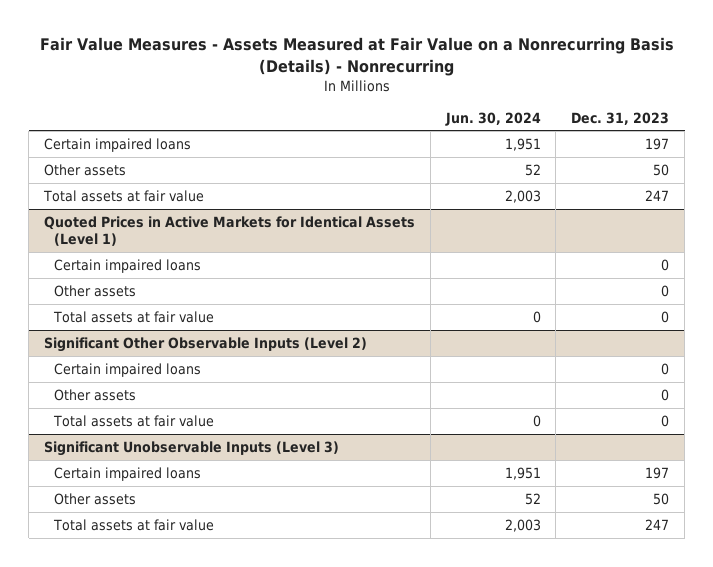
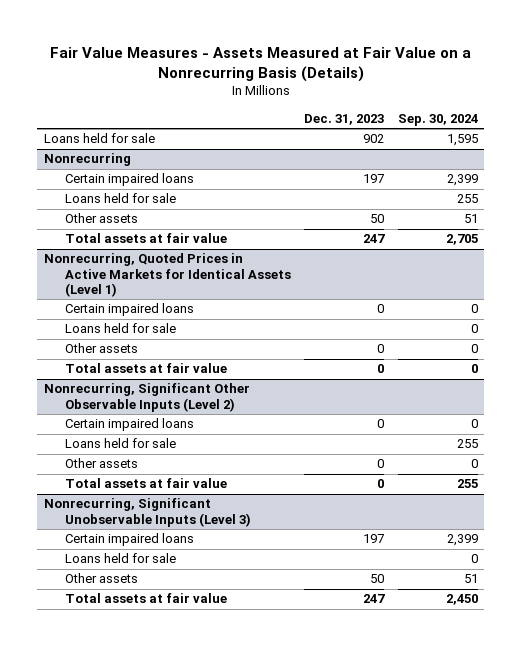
[39,37,674,77] Fair Value Measures - Assets Measured at Fair Value on a Nonrecurring Basis (Details) - Nonrecurring -> [49,46,471,82] Fair Value Measures - Assets Measured at Fair Value on a Nonrecurring Basis (Details)
[444,111,541,126] Jun. 30, 2024 -> none
none -> [397,114,478,127] Sep. 30, 2024
none -> [44,133,156,144] Loans held for sale
none -> [44,153,132,167] Nonrecurring
none -> [64,193,176,204] Loans held for sale
[44,215,416,246] Quoted Prices in Active Markets for Identical Assets (Level 1) -> [44,253,291,297] Nonrecurring, Quoted Prices in Active Markets for Identical Assets (Level 1)
none -> [64,323,176,334] Loans held for sale
[44,336,368,352] Significant Other Observable Inputs (Level 2) -> [44,383,251,412] Nonrecurring, Significant Other Observable Inputs (Level 2)
none -> [64,438,176,449] Loans held for sale
[44,440,340,456] Significant Unobservable Inputs (Level 3) -> [44,498,251,527] Nonrecurring, Significant Unobservable Inputs (Level 3)
none -> [64,553,176,564] Loans held for sale

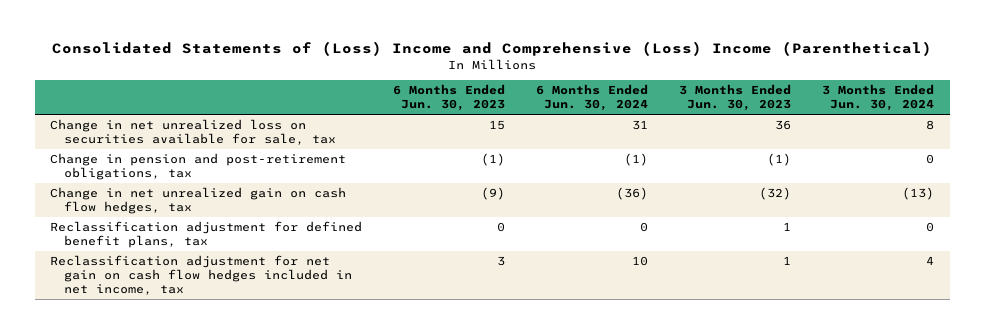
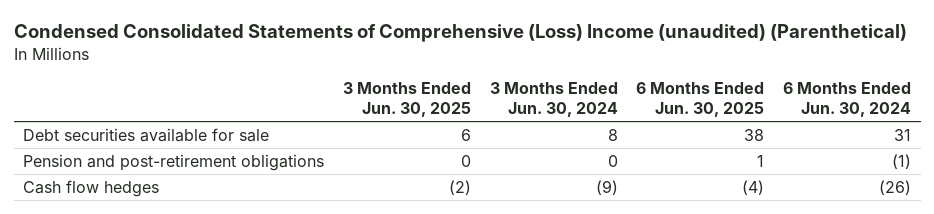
[52,40,933,56] Consolidated Statements of (Loss) Income and Comprehensive (Loss) Income (Parenthetical) -> [13,24,907,43] Condensed Consolidated Statements of Comprehensive (Loss) Income (unaudited) (Parenthetical)
[393,84,506,112] 6 Months Ended Jun. 30, 2023 -> none
[679,84,792,112] 3 Months Ended Jun. 30, 2023 -> none
none -> [342,82,471,118] 3 Months Ended Jun. 30, 2025
none -> [636,82,765,118] 6 Months Ended Jun. 30, 2025
[50,221,363,248] Reclassification adjustment for defined benefit plans, tax -> none
[50,255,353,295] Reclassification adjustment for net gain on cash flow hedges included in net income, tax -> none
[50,119,337,145] Change in net unrealized loss on securities available for sale, tax -> [23,127,270,142] Debt securities available for sale
[50,153,347,180] Change in pension and post-retirement obligations, tax -> [23,153,325,171] Pension and post-retirement obligations
[50,187,347,214] Change in net unrealized gain on cash flow hedges, tax -> [23,179,160,197] Cash flow hedges
[616,187,649,201] (36) -> [879,179,912,195] (26)
[902,187,935,201] (13) -> [595,179,618,195] (9)

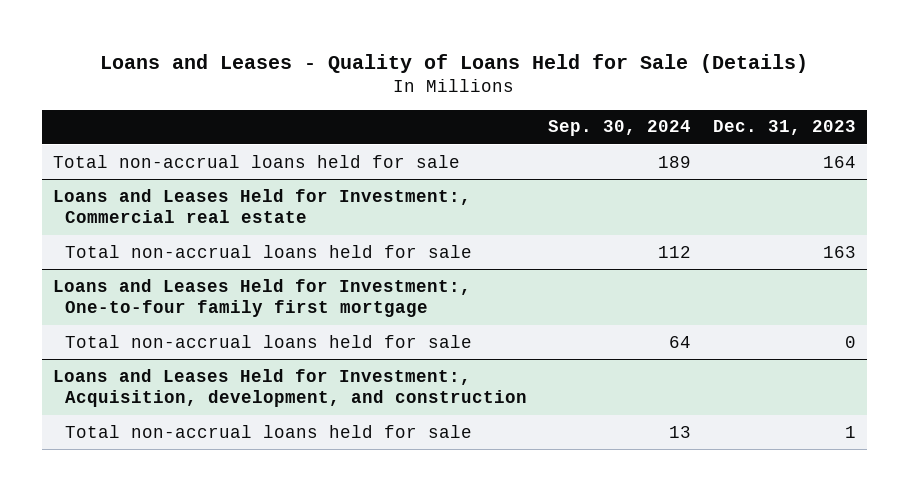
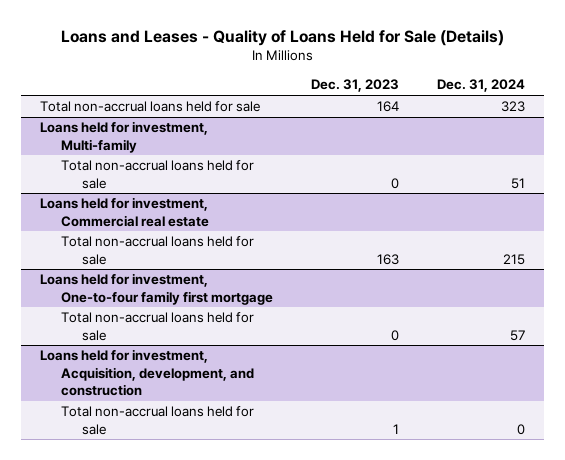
[548,120,692,137] Sep. 30, 2024 -> none
none -> [437,79,526,93] Dec. 31, 2024
none -> [39,121,208,153] Loans held for investment, Multi-family
none -> [60,160,254,189] Total non-accrual loans held for sale
[52,188,471,224] Loans and Leases Held for Investment:, Commercial real estate -> [39,197,209,227] Loans held for investment, Commercial real estate
[52,278,471,318] Loans and Leases Held for Investment:, One-to-four family first mortgage -> [39,273,273,305] Loans held for investment, One-to-four family first mortgage
[52,368,527,408] Loans and Leases Held for Investment:, Acquisition, development, and construction -> [39,349,254,397] Loans held for investment, Acquisition, development, and construction

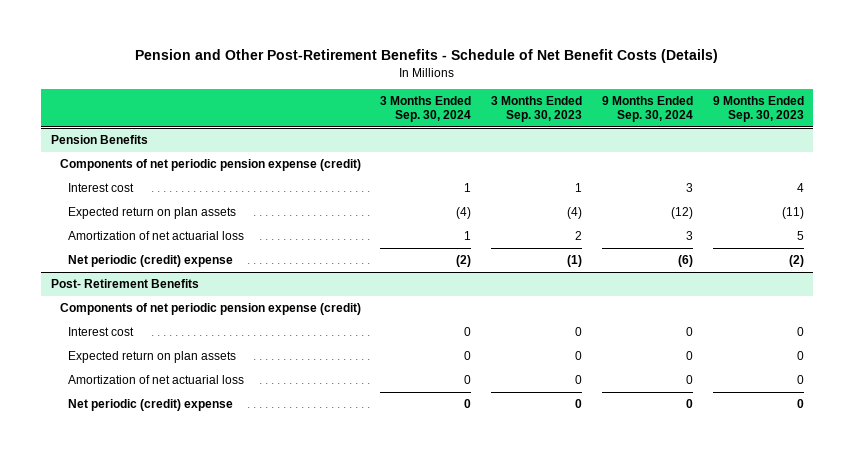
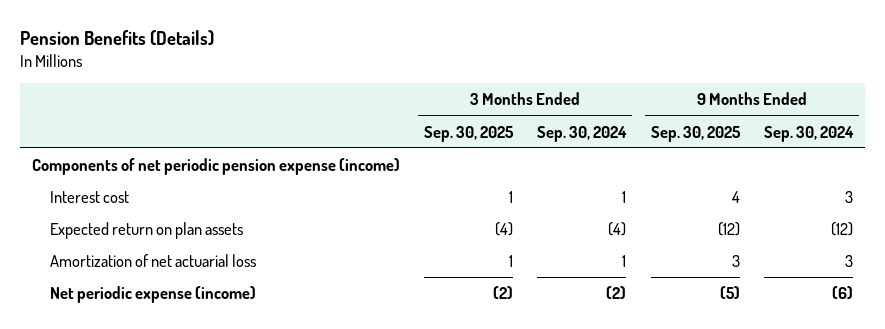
[135,49,719,64] Pension and Other Post-Retirement Benefits - Schedule of Net Benefit Costs (Details) -> [19,29,214,46] Pension Benefits (Details)
[491,95,583,123] 3 Months Ended Sep. 30, 2023 -> none
[712,95,804,123] 9 Months Ended Sep. 30, 2023 -> none
none -> [424,125,515,142] Sep. 30, 2025
none -> [650,125,741,142] Sep. 30, 2025
[51,134,149,144] Pension Benefits -> none
[59,158,361,171] Components of net periodic pension expense (credit) -> [31,158,400,176] Components of net periodic pension expense (income)
[51,278,200,288] Post- Retirement Benefits -> none
[59,302,361,315] Components of net periodic pension expense (credit) -> none
[68,326,135,336] Interest cost -> none
[68,350,237,363] Expected return on plan assets -> none
[68,374,245,384] Amortization of net actuarial loss -> none
[68,398,234,411] Net periodic (credit) expense -> none
[68,254,234,267] Net periodic (credit) expense -> [49,286,256,304] Net periodic expense (income)

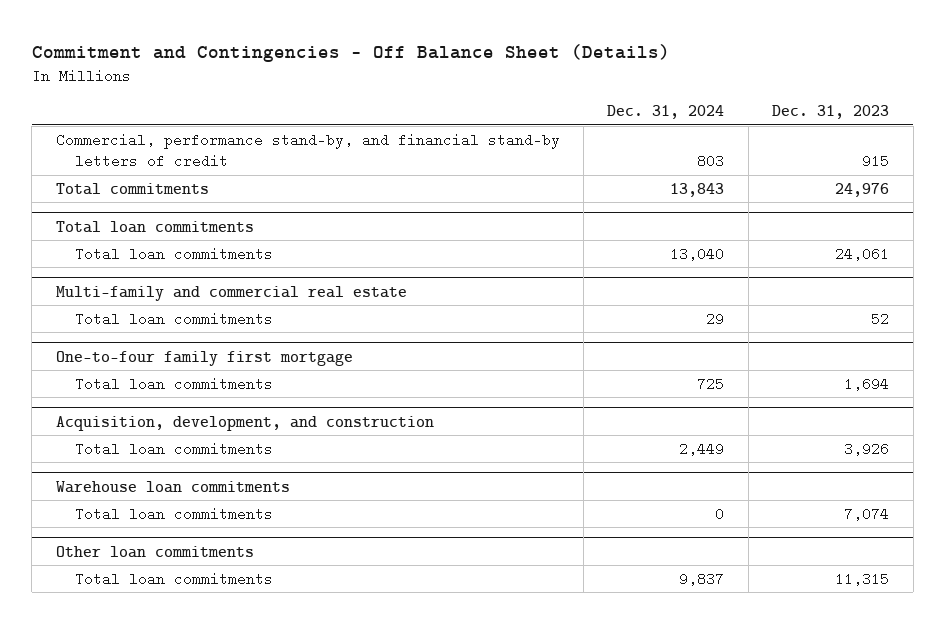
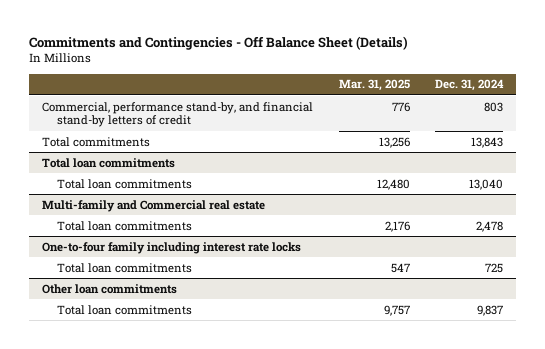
[31,44,670,63] Commitment and Contingencies - Off Balance Sheet (Details) -> [29,35,409,50] Commitments and Contingencies - Off Balance Sheet (Details)
[772,105,890,120] Dec. 31, 2023 -> none
none -> [338,79,410,92] Mar. 31, 2025
[55,285,407,301] Multi-family and commercial real estate -> [42,199,266,212] Multi-family and Commercial real estate
[706,311,725,326] 29 -> [476,220,504,232] 2,478
[55,350,353,366] One-to-four family first mortgage -> [42,241,302,254] One-to-four family including interest rate locks
[55,415,434,431] Acquisition, development, and construction -> none
[75,441,274,456] Total loan commitments -> none
[55,480,290,493] Warehouse loan commitments -> none
[75,506,274,521] Total loan commitments -> none

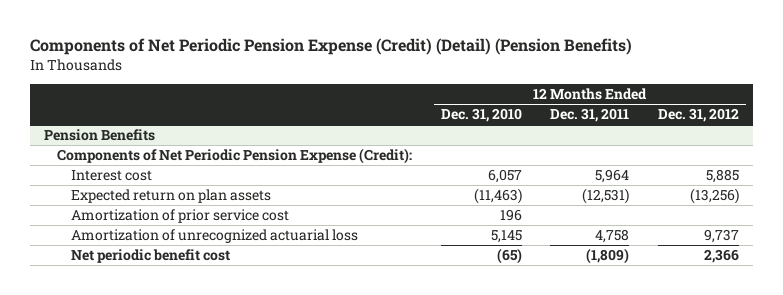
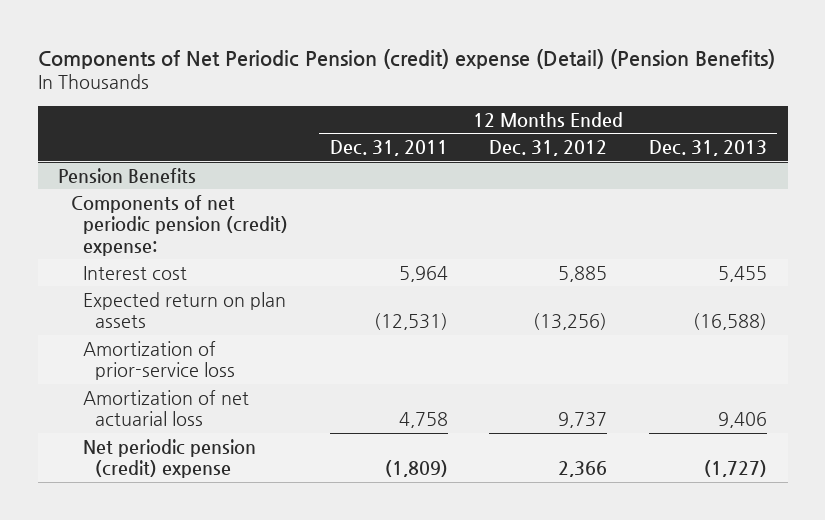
[29,38,632,56] Components of Net Periodic Pension Expense (Credit) (Detail) (Pension Benefits) -> [37,48,775,69] Components of Net Periodic Pension (credit) expense (Detail) (Pension Benefits)
[440,108,522,123] Dec. 31, 2010 -> none
none -> [648,140,767,157] Dec. 31, 2013
[57,147,413,164] Components of Net Periodic Pension Expense (Credit): -> [70,194,289,256] Components of net periodic pension (credit) expense:
[70,208,289,223] Amortization of prior service cost -> [83,340,236,381] Amortization of prior-service loss
[70,228,358,243] Amortization of unrecognized actuarial loss -> [83,389,250,427] Amortization of net actuarial loss
[70,248,230,263] Net periodic benefit cost -> [83,438,257,479] Net periodic pension (credit) expense

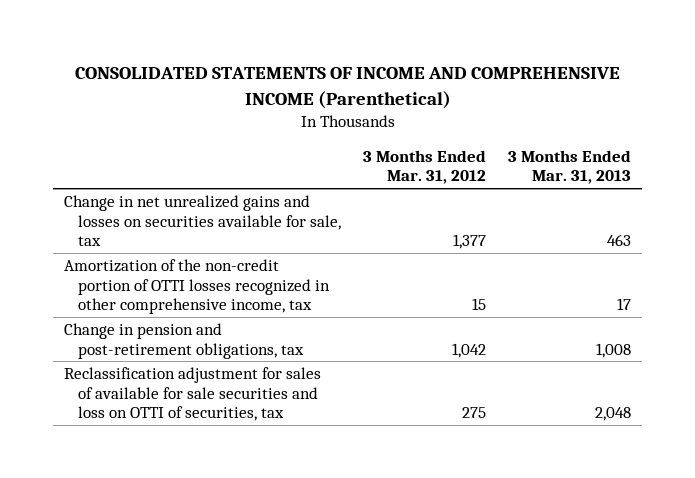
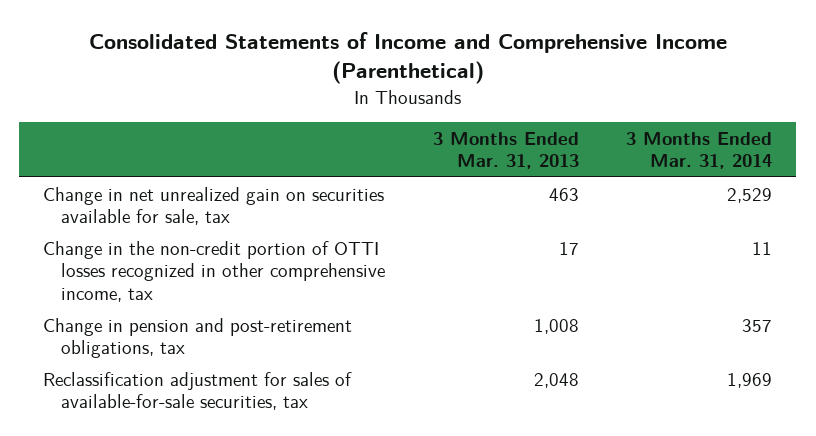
[74,66,620,109] CONSOLIDATED STATEMENTS OF INCOME AND COMPREHENSIVE INCOME (Parenthetical) -> [88,31,727,85] Consolidated Statements of Income and Comprehensive Income (Parenthetical)
[363,149,487,185] 3 Months Ended Mar. 31, 2012 -> none
none -> [626,132,773,170] 3 Months Ended Mar. 31, 2014
[63,195,342,247] Change in net unrealized gains and losses on securities available for sale, tax -> [43,186,385,226] Change in net unrealized gain on securities available for sale, tax
[63,259,331,315] Amortization of the non-credit portion of OTTI losses recognized in other comprehensive income, tax -> [43,240,386,302] Change in the non-credit portion of OTTI losses recognized in other comprehensive income, tax
[63,367,321,422] Reclassification adjustment for sales of available for sale securities and loss on OTTI of securities, tax -> [43,371,353,411] Reclassification adjustment for sales of available-for-sale securities, tax

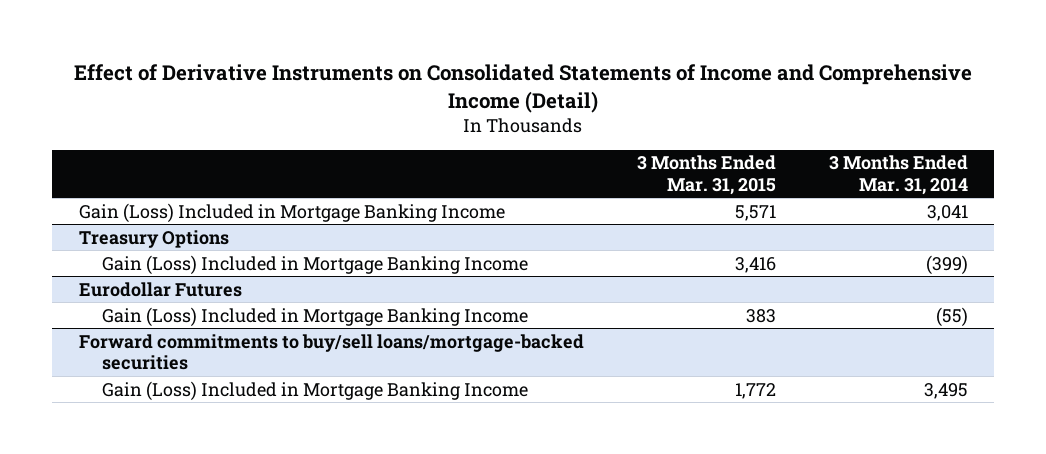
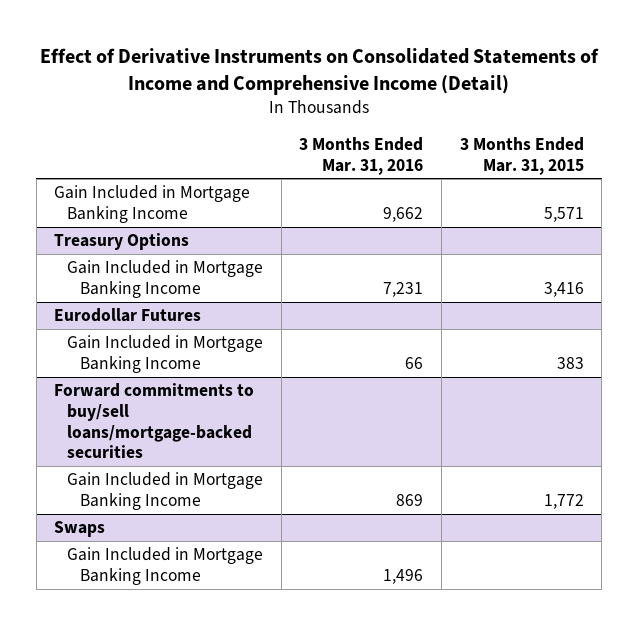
[828,155,968,195] 3 Months Ended Mar. 31, 2014 -> none
none -> [299,136,424,175] 3 Months Ended Mar. 31, 2016
[78,202,505,223] Gain (Loss) Included in Mortgage Banking Income -> [54,185,251,223] Gain Included in Mortgage Banking Income
[101,254,528,275] Gain (Loss) Included in Mortgage Banking Income -> [67,260,264,298] Gain Included in Mortgage Banking Income
[101,306,528,327] Gain (Loss) Included in Mortgage Banking Income -> [67,335,264,373] Gain Included in Mortgage Banking Income
[101,380,528,401] Gain (Loss) Included in Mortgage Banking Income -> [67,472,264,510] Gain Included in Mortgage Banking Income
none -> [54,521,106,538] Swaps
none -> [67,547,264,585] Gain Included in Mortgage Banking Income

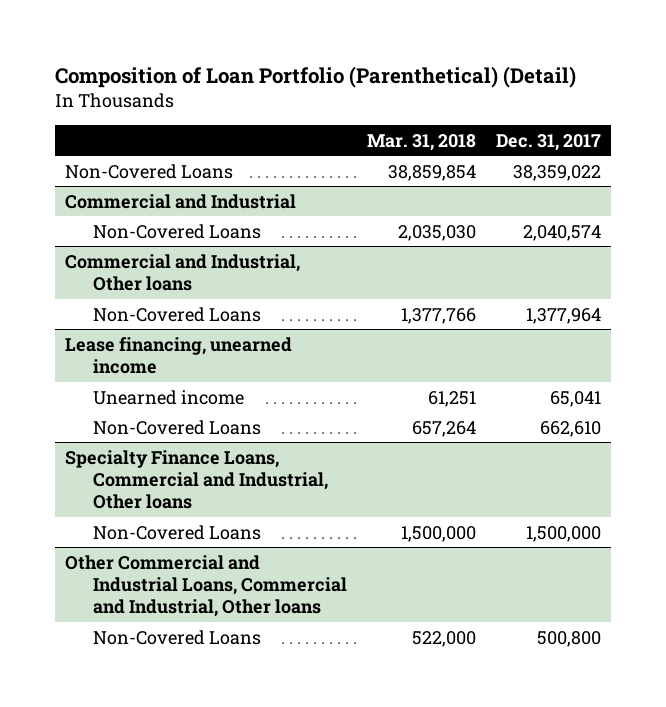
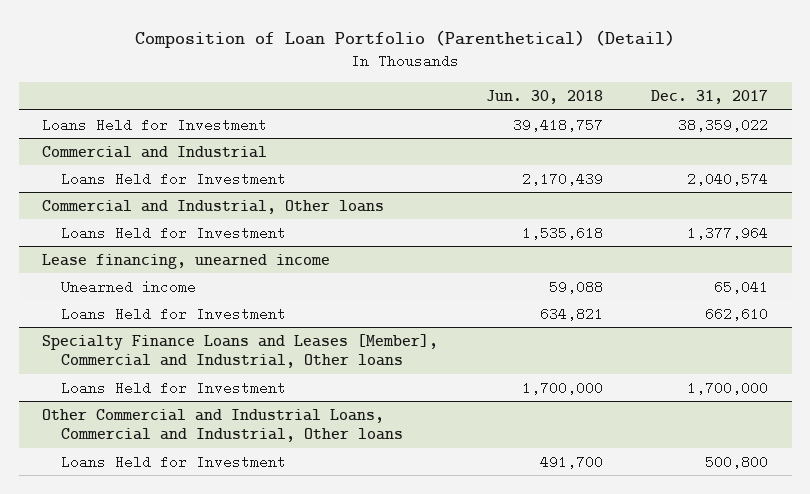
[367,133,477,151] Mar. 31, 2018 -> none
none -> [486,89,604,104] Jun. 30, 2018
[64,163,233,179] Non-Covered Loans -> [42,117,268,132] Loans Held for Investment
[93,223,262,239] Non-Covered Loans -> [60,171,286,186] Loans Held for Investment
[93,306,262,322] Non-Covered Loans -> [60,225,286,240] Loans Held for Investment
[93,524,262,540] Non-Covered Loans -> none
[93,419,262,435] Non-Covered Loans -> [60,306,286,321] Loans Held for Investment
[64,449,329,510] Specialty Finance Loans, Commercial and Industrial, Other loans -> [42,333,439,368] Specialty Finance Loans and Leases [Member], Commercial and Industrial, Other loans
none -> [60,380,286,395] Loans Held for Investment
[93,629,262,645] Non-Covered Loans -> [60,454,286,469] Loans Held for Investment

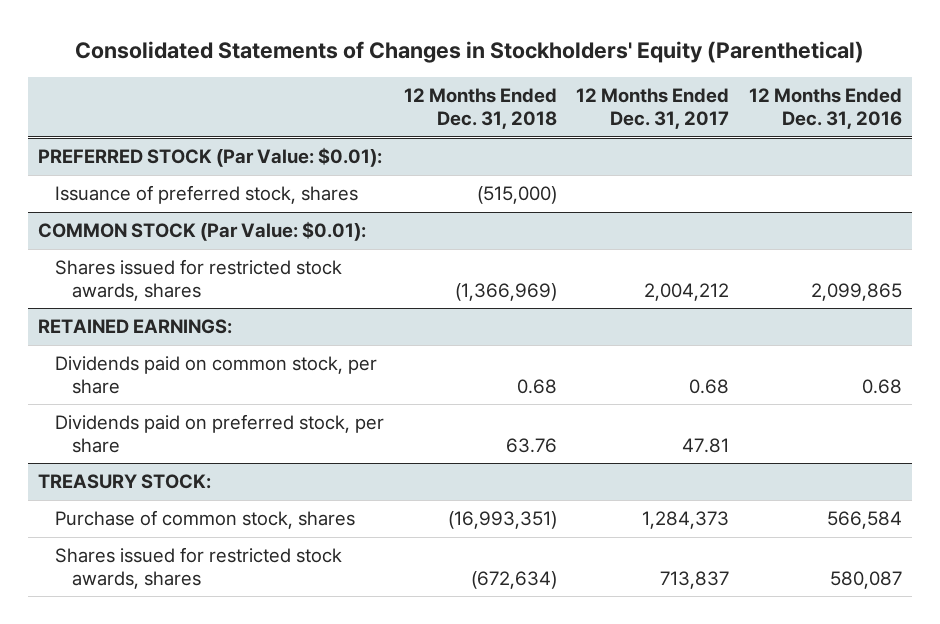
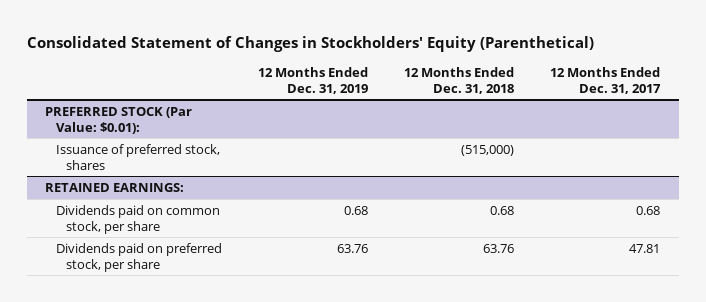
[74,40,864,63] Consolidated Statements of Changes in Stockholders' Equity (Parenthetical) -> [27,35,595,52] Consolidated Statement of Changes in Stockholders' Equity (Parenthetical)
[748,88,902,130] 12 Months Ended Dec. 31, 2016 -> none
none -> [257,66,368,94] 12 Months Ended Dec. 31, 2019
[37,221,366,242] COMMON STOCK (Par Value: $0.01): -> none
[54,259,342,301] Shares issued for restricted stock awards, shares -> none
[37,474,211,490] TREASURY STOCK: -> none
[54,510,355,530] Purchase of common stock, shares -> none
[54,547,342,589] Shares issued for restricted stock awards, shares -> none

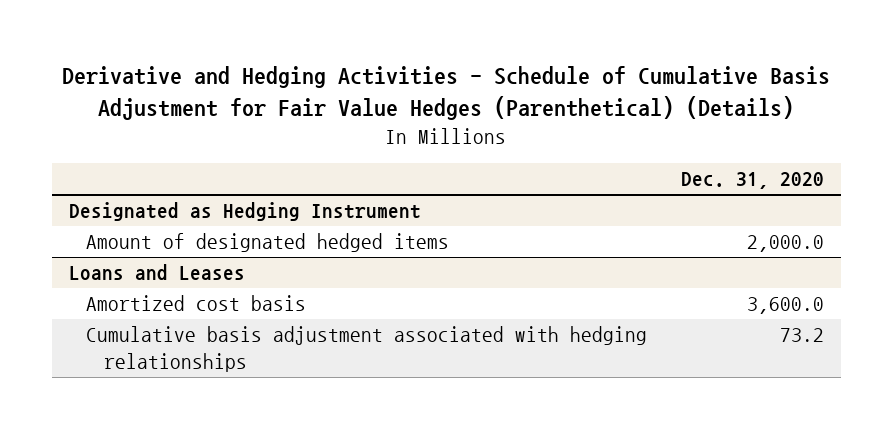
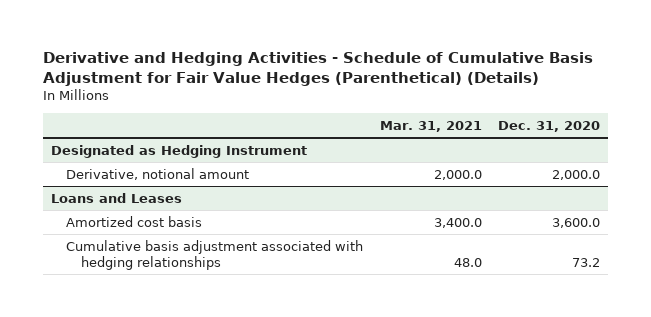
none -> [379,120,482,132] Mar. 31, 2021
[86,233,450,253] Amount of designated hedged items -> [66,167,250,180] Derivative, notional amount

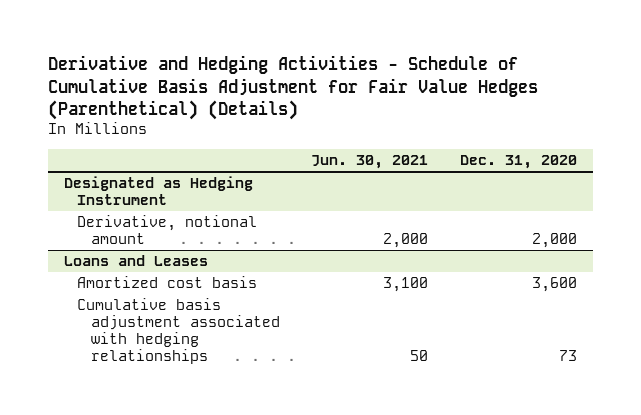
[379,120,482,132] Mar. 31, 2021 -> none
none -> [311,154,429,169] Jun. 30, 2021
[552,169,601,180] 2,000.0 -> [531,233,577,249] 2,000
[552,217,601,228] 3,600.0 -> [531,277,577,293] 3,600
[572,258,601,268] 73.2 -> [558,350,577,362] 73

